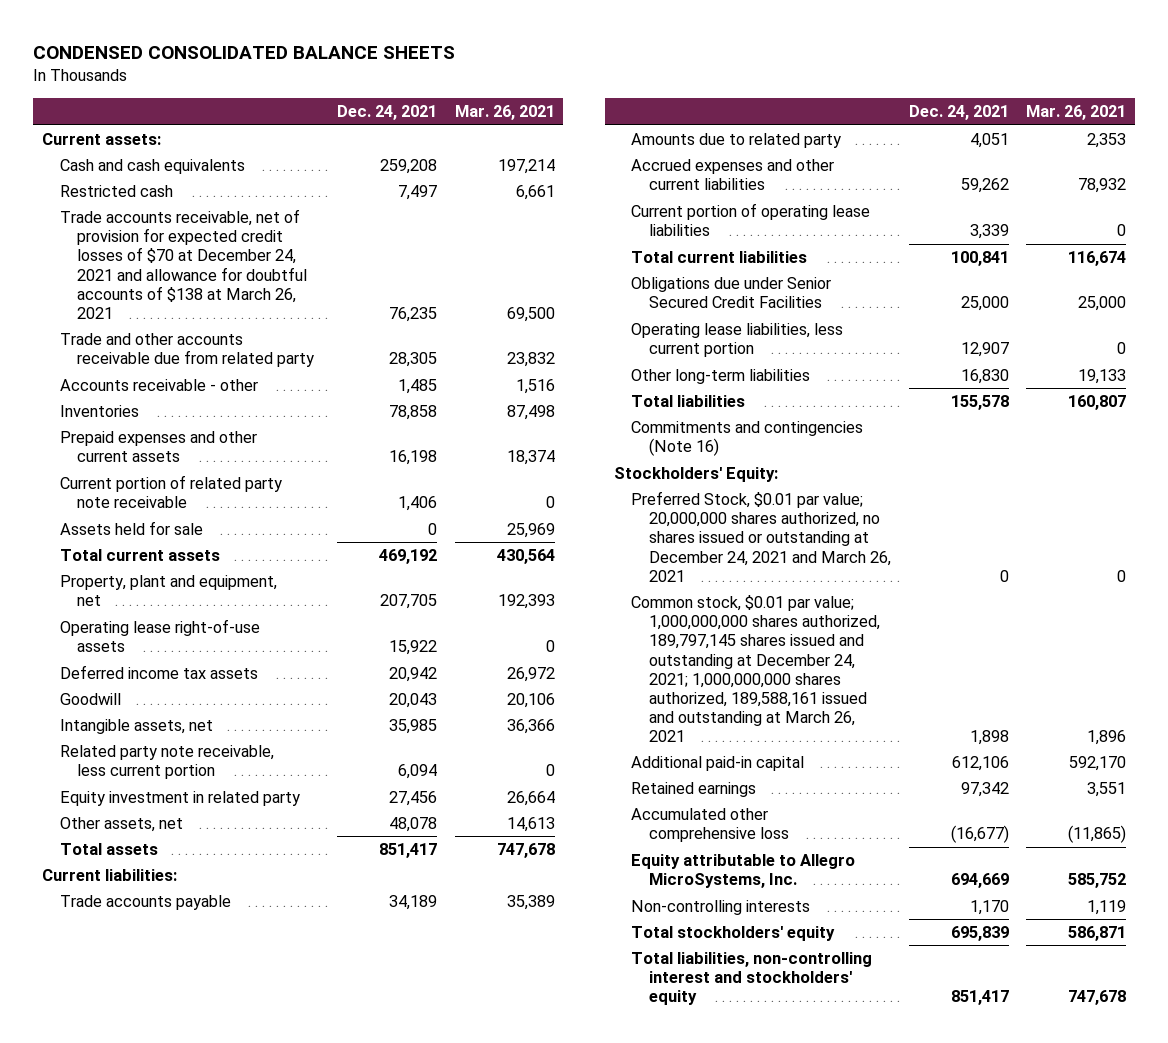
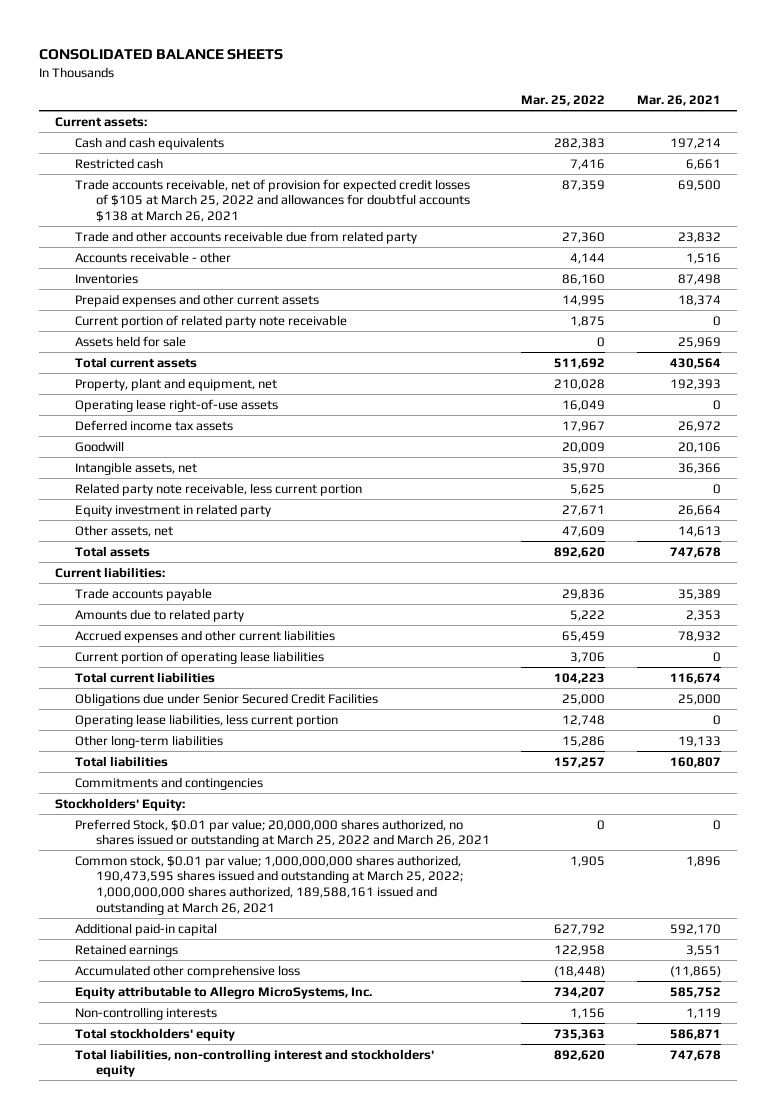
[33,46,456,60] CONDENSED CONSOLIDATED BALANCE SHEETS -> [38,48,283,60] CONSOLIDATED BALANCE SHEETS
[336,105,437,121] Dec. 24, 2021 -> none
none -> [521,95,606,107] Mar. 25, 2022
[59,209,308,319] Trade accounts receivable, net of provision for expected credit losses of $70 at December 24, 2021 and allowance for doubtful accounts of $138 at March 26, 2021 -> [75,178,471,222] Trade accounts receivable, net of provision for expected credit losses of $105 at March 25, 2022 and allowances for doubtful accounts $138 at March 26, 2021
[631,421,864,457] Commitments and contingencies (Note 16) -> [75,776,264,790] Commitments and contingencies
[631,491,891,582] Preferred Stock, $0.01 par value; 20,000,000 shares authorized, no shares issued or outstanding at December 24, 2021 and March 26, 2021 -> [75,818,490,848] Preferred Stock, $0.01 par value; 20,000,000 shares authorized, no shares issued or outstanding at March 25, 2022 and March 26, 2021
[631,595,880,743] Common stock, $0.01 par value; 1,000,000,000 shares authorized, 189,797,145 shares issued and outstanding at December 24, 2021; 1,000,000,000 shares authorized, 189,588,161 issued and outstanding at March 26, 2021 -> [75,854,463,915] Common stock, $0.01 par value; 1,000,000,000 shares authorized, 190,473,595 shares issued and outstanding at March 25, 2022; 1,000,000,000 shares authorized, 189,588,161 issued and outstanding at March 26, 2021

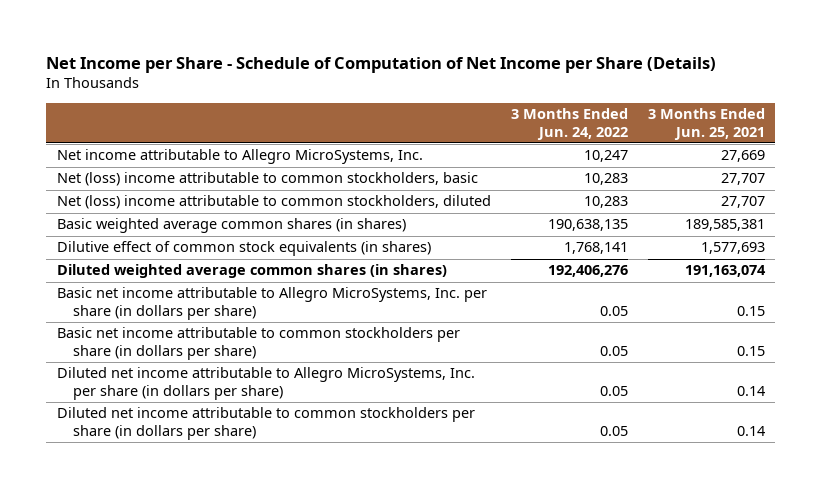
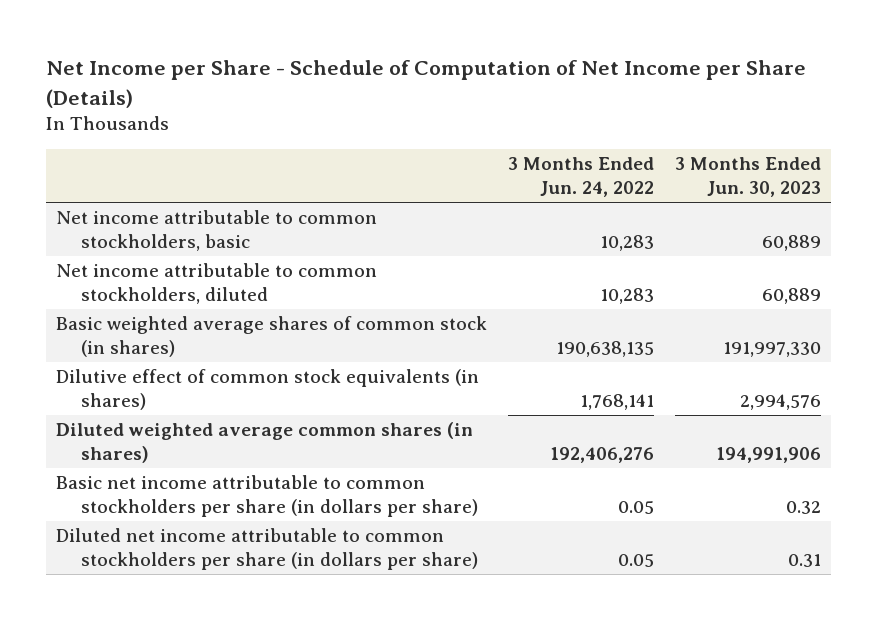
[647,107,765,140] 3 Months Ended Jun. 25, 2021 -> none
none -> [674,157,821,198] 3 Months Ended Jun. 30, 2023
[56,149,423,165] Net income attributable to Allegro MicroSystems, Inc. -> none
[56,172,478,187] Net (loss) income attributable to common stockholders, basic -> [56,210,378,252] Net income attributable to common stockholders, basic
[56,195,491,210] Net (loss) income attributable to common stockholders, diluted -> [56,263,378,305] Net income attributable to common stockholders, diluted
[56,218,406,234] Basic weighted average common shares (in shares) -> [56,316,488,358] Basic weighted average shares of common stock (in shares)
[56,287,487,321] Basic net income attributable to Allegro MicroSystems, Inc. per share (in dollars per share) -> none
[56,367,475,401] Diluted net income attributable to Allegro MicroSystems, Inc. per share (in dollars per share) -> none

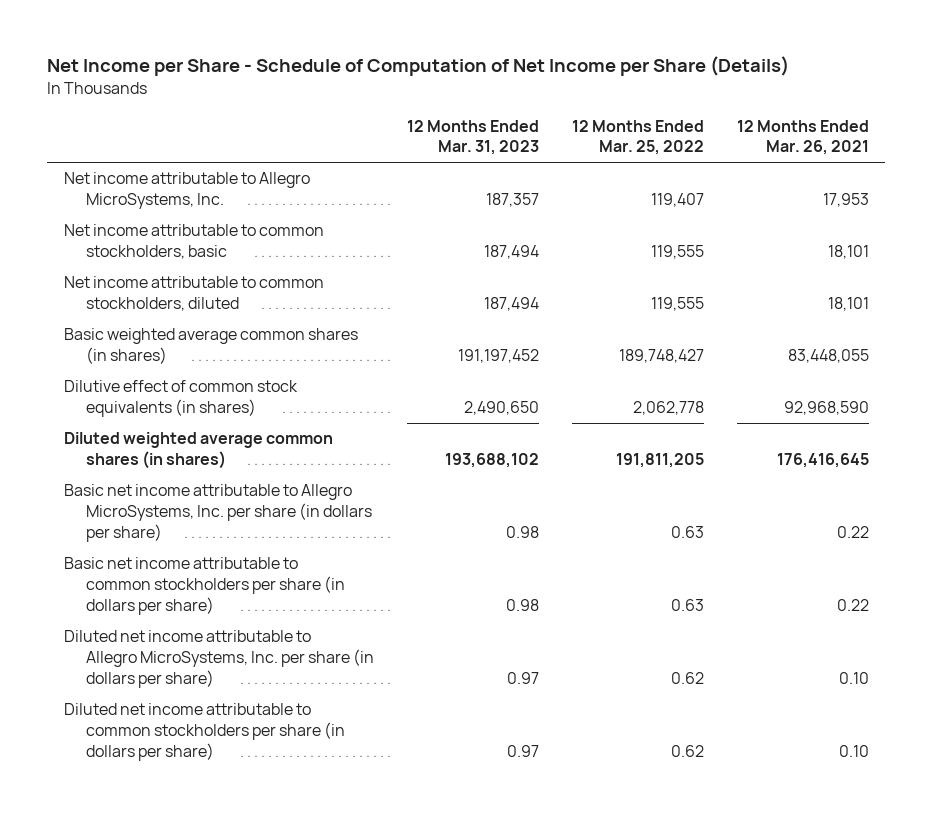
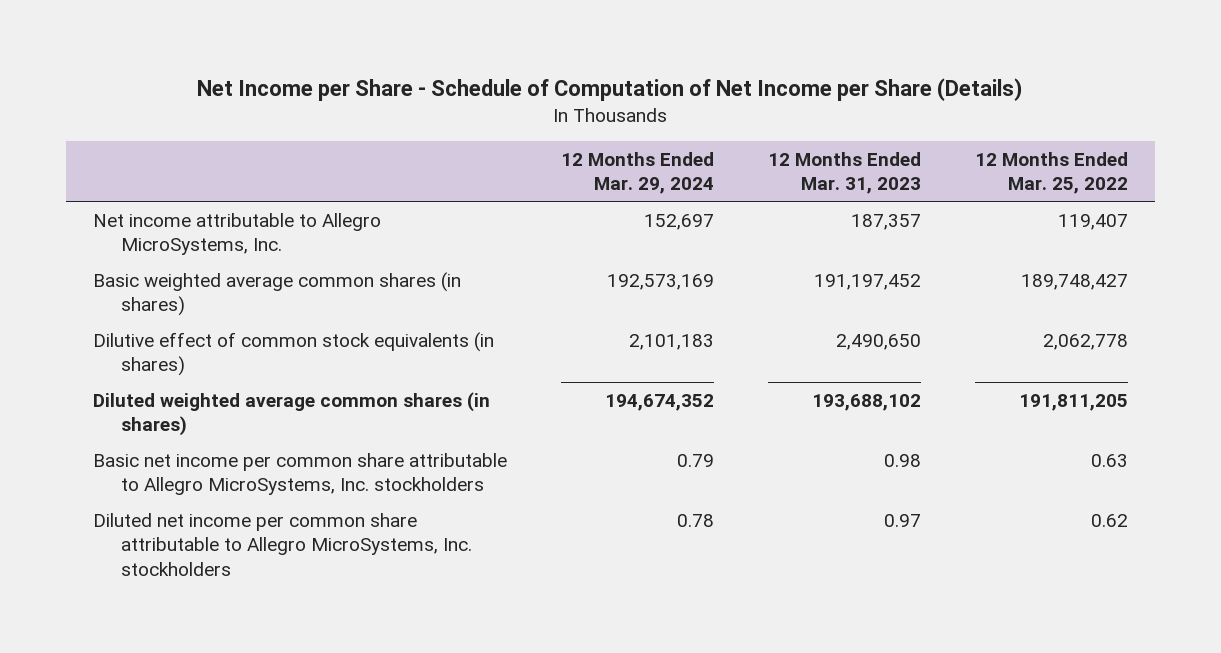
[736,119,869,156] 12 Months Ended Mar. 26, 2021 -> none
none -> [560,151,714,195] 12 Months Ended Mar. 29, 2024
[63,224,324,260] Net income attributable to common stockholders, basic -> none
[63,276,324,312] Net income attributable to common stockholders, diluted -> none
[63,557,346,615] Basic net income attributable to common stockholders per share (in dollars per share) -> none
[63,703,346,761] Diluted net income attributable to common stockholders per share (in dollars per share) -> none
[63,484,373,542] Basic net income attributable to Allegro MicroSystems, Inc. per share (in dollars per share) -> [92,452,507,496] Basic net income per common share attributable to Allegro MicroSystems, Inc. stockholders
[63,630,375,688] Diluted net income attributable to Allegro MicroSystems, Inc. per share (in dollars per share) -> [92,512,472,576] Diluted net income per common share attributable to Allegro MicroSystems, Inc. stockholders

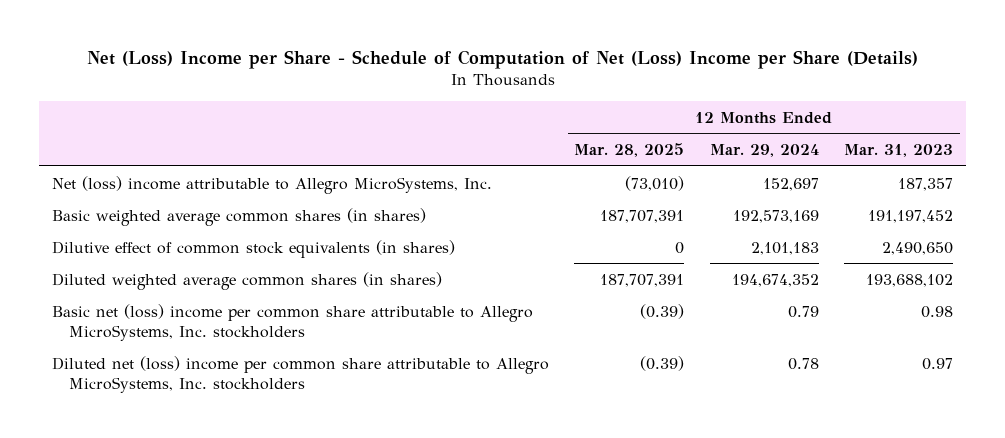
[197,77,1023,101] Net Income per Share - Schedule of Computation of Net Income per Share (Details) -> [86,49,918,69] Net (Loss) Income per Share - Schedule of Computation of Net (Loss) Income per Share (Details)
[974,151,1128,195] 12 Months Ended Mar. 25, 2022 -> none
none -> [574,143,685,158] Mar. 28, 2025
[92,212,381,256] Net income attributable to Allegro MicroSystems, Inc. -> [52,175,493,194] Net (loss) income attributable to Allegro MicroSystems, Inc.
[92,452,507,496] Basic net income per common share attributable to Allegro MicroSystems, Inc. stockholders -> [52,303,534,341] Basic net (loss) income per common share attributable to Allegro MicroSystems, Inc. stockholders
[92,512,472,576] Diluted net income per common share attributable to Allegro MicroSystems, Inc. stockholders -> [52,355,550,393] Diluted net (loss) income per common share attributable to Allegro MicroSystems, Inc. stockholders

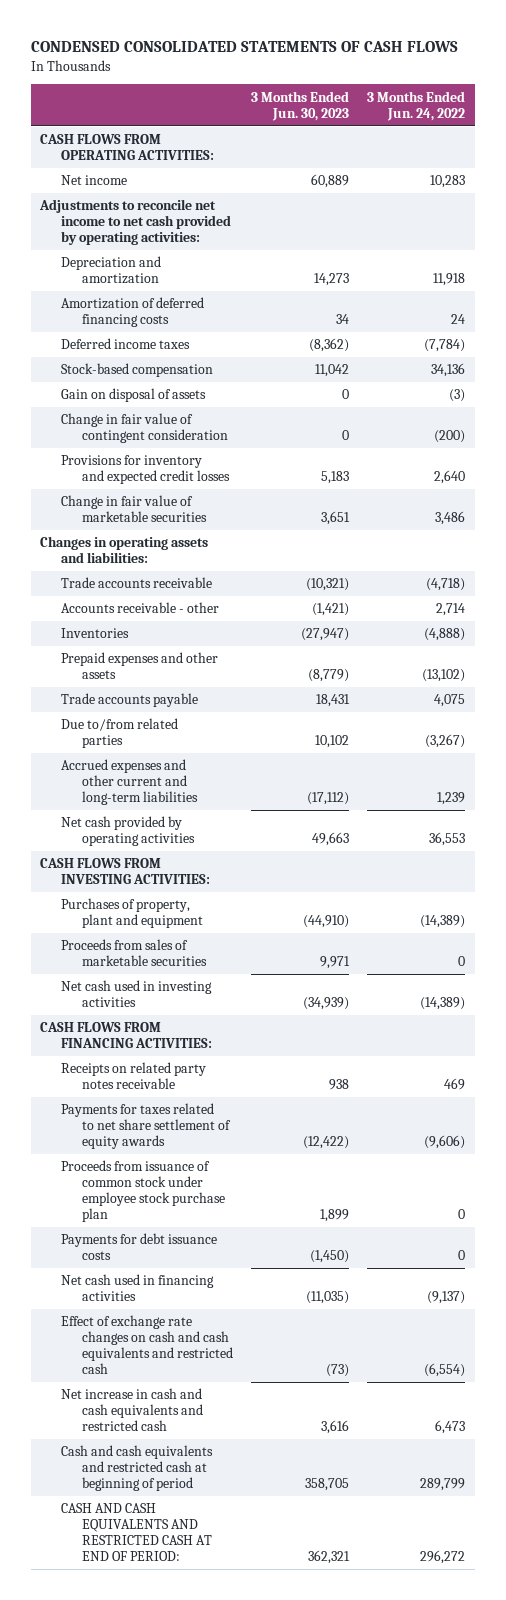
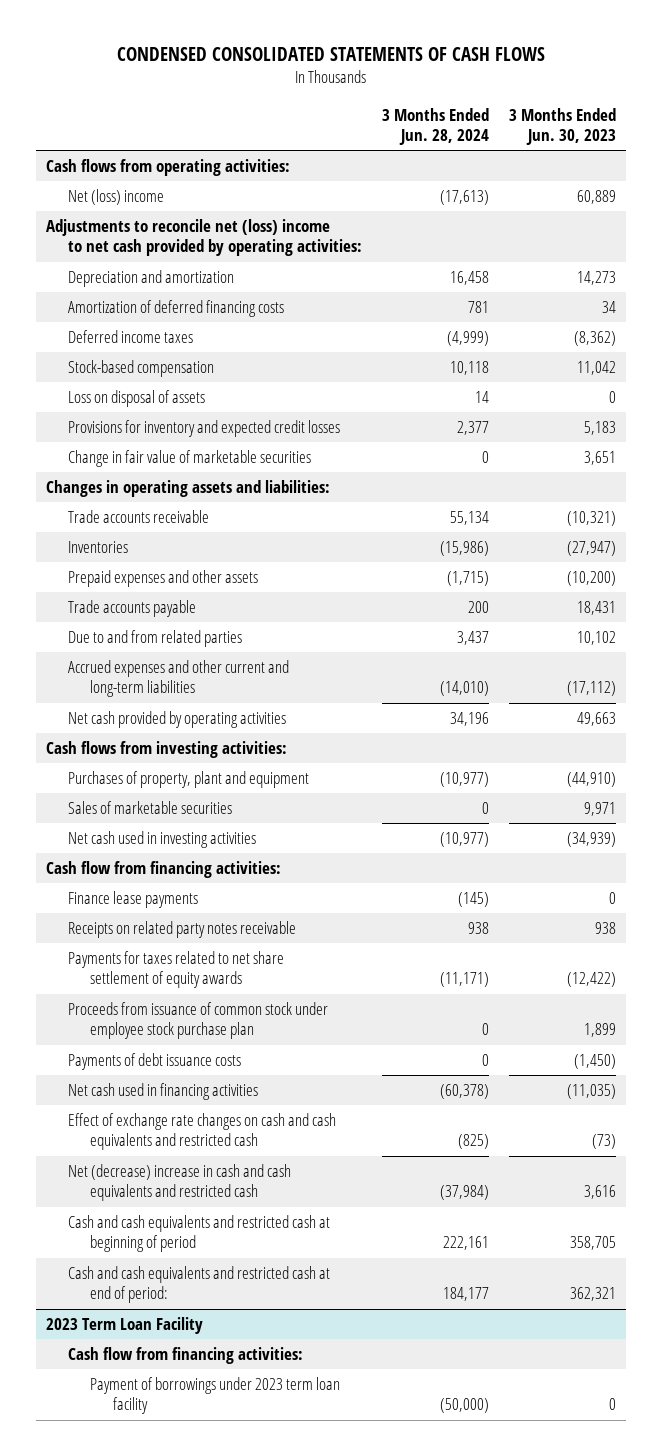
[367,90,466,121] 3 Months Ended Jun. 24, 2022 -> none
none -> [381,107,489,145] 3 Months Ended Jun. 28, 2024
[40,134,214,161] CASH FLOWS FROM OPERATING ACTIVITIES: -> [45,158,290,176] Cash flows from operating activities:
[60,175,127,186] Net income -> [68,188,165,205] Net (loss) income
[39,199,231,246] Adjustments to reconcile net income to net cash provided by operating activities: -> [45,218,363,257] Adjustments to reconcile net (loss) income to net cash provided by operating activities:
[60,413,228,444] Change in fair value of contingent consideration -> none
[60,388,206,403] Gain on disposal of assets -> [68,389,206,407] Loss on disposal of assets
[60,602,219,614] Accounts receivable - other -> none
[308,669,350,683] (8,779) -> [566,570,616,586] (10,200)
[60,718,178,749] Due to/from related parties -> [68,629,243,647] Due to and from related parties
[40,858,210,885] CASH FLOWS FROM INVESTING ACTIVITIES: -> [45,740,287,758] Cash flows from investing activities:
[60,939,207,967] Proceeds from sales of marketable securities -> [68,800,233,814] Sales of marketable securities
[40,1022,212,1049] CASH FLOWS FROM FINANCING ACTIVITIES: -> [45,860,281,878] Cash flow from financing activities:
none -> [68,890,199,908] Finance lease payments
[60,1233,217,1261] Payments for debt issuance costs -> [68,1052,242,1070] Payments of debt issuance costs
[60,1388,203,1432] Net increase in cash and cash equivalents and restricted cash -> [68,1163,292,1202] Net (decrease) increase in cash and cash equivalents and restricted cash
[60,1503,212,1562] CASH AND CASH EQUIVALENTS AND RESTRICTED CASH AT END OF PERIOD: -> [68,1265,331,1304] Cash and cash equivalents and restricted cash at end of period:
none -> [45,1316,203,1334] 2023 Term Loan Facility
none -> [68,1346,304,1364] Cash flow from financing activities:
none -> [90,1376,341,1415] Payment of borrowings under 2023 term loan facility

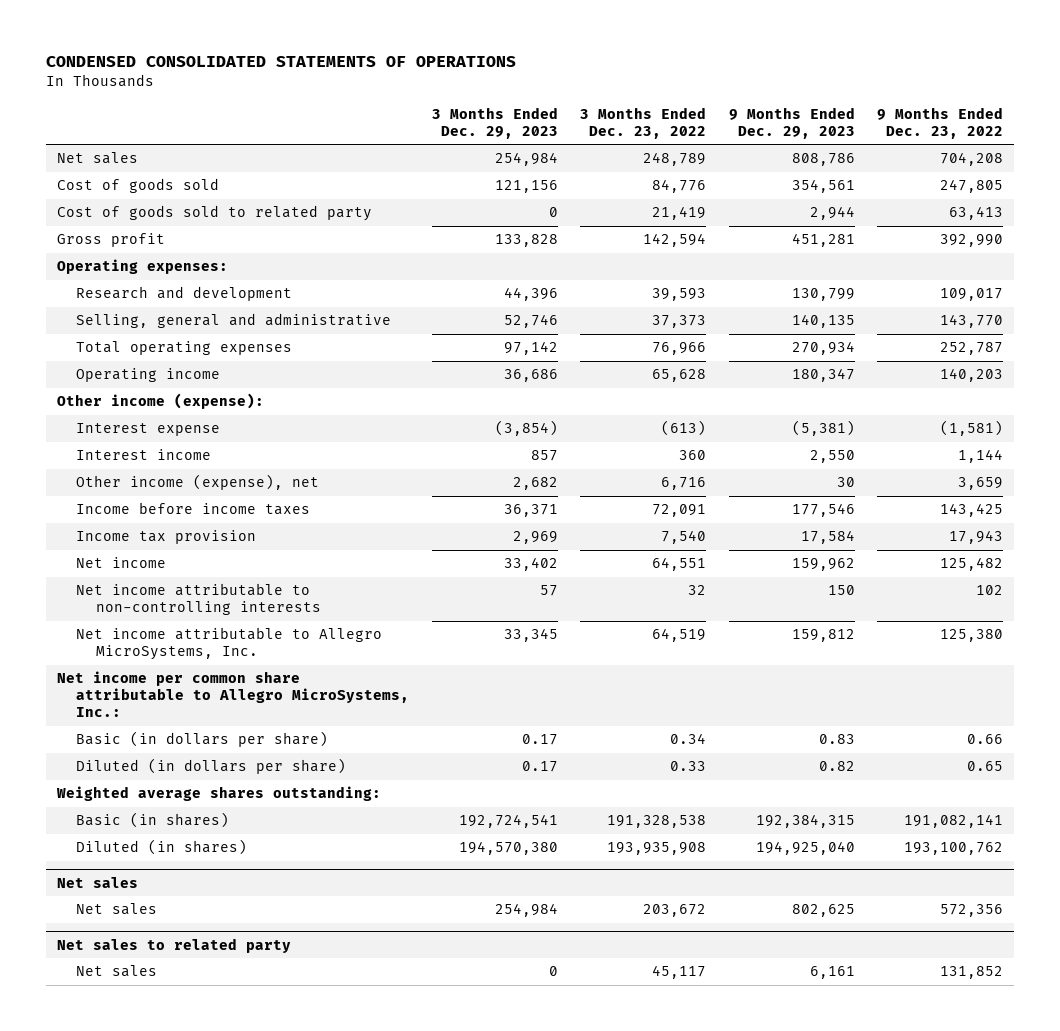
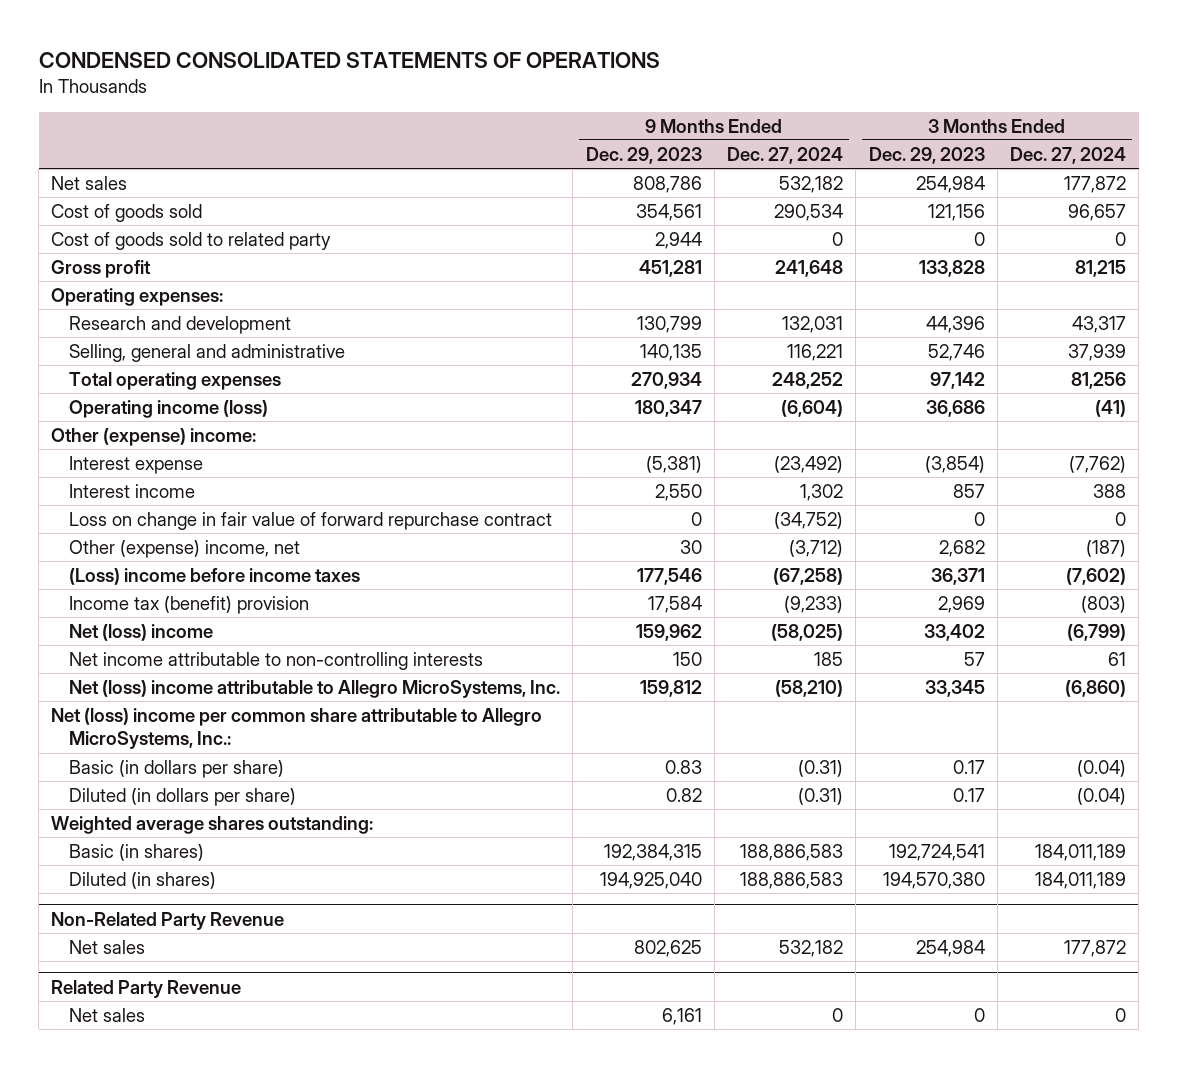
[580,106,707,139] 3 Months Ended Dec. 23, 2022 -> none
[877,106,1004,139] 9 Months Ended Dec. 23, 2022 -> none
none -> [727,146,844,164] Dec. 27, 2024
none -> [1009,146,1126,164] Dec. 27, 2024
[76,368,221,383] Operating income -> [69,399,269,418] Operating income (loss)
[56,393,264,410] Other income (expense): -> [51,427,257,446] Other (expense) income:
none -> [69,511,553,530] Loss on change in fair value of forward repurchase contract
[76,474,320,491] Other income (expense), net -> [69,539,301,558] Other (expense) income, net
[76,502,311,516] Income before income taxes -> [69,567,361,585] (Loss) income before income taxes
[76,530,257,545] Income tax provision -> [69,595,310,614] Income tax (benefit) provision
[76,557,167,569] Net income -> [69,623,214,641] Net (loss) income
[76,627,383,661] Net income attributable to Allegro MicroSystems, Inc. -> [69,679,561,698] Net (loss) income attributable to Allegro MicroSystems, Inc.
[56,671,410,718] Net income per common share attributable to Allegro MicroSystems, Inc.: -> [51,707,543,750] Net (loss) income per common share attributable to Allegro MicroSystems, Inc.:
[56,876,138,888] Net sales -> [51,911,285,930] Non-Related Party Revenue
[56,937,291,953] Net sales to related party -> none
none -> [51,979,242,998] Related Party Revenue

